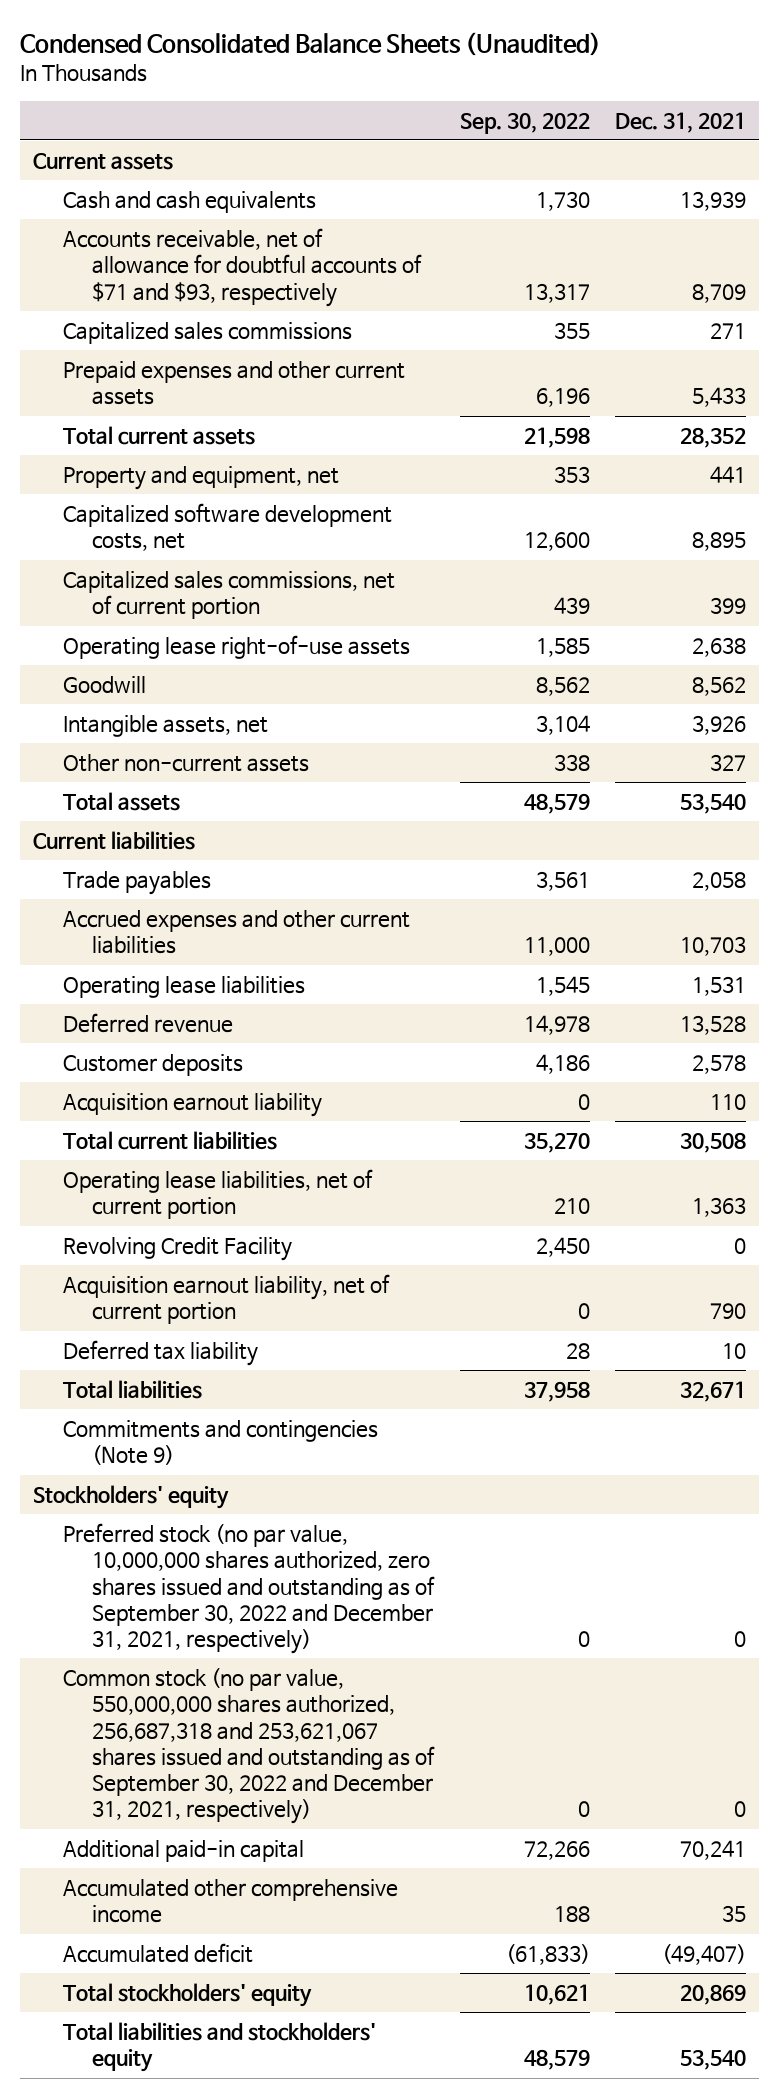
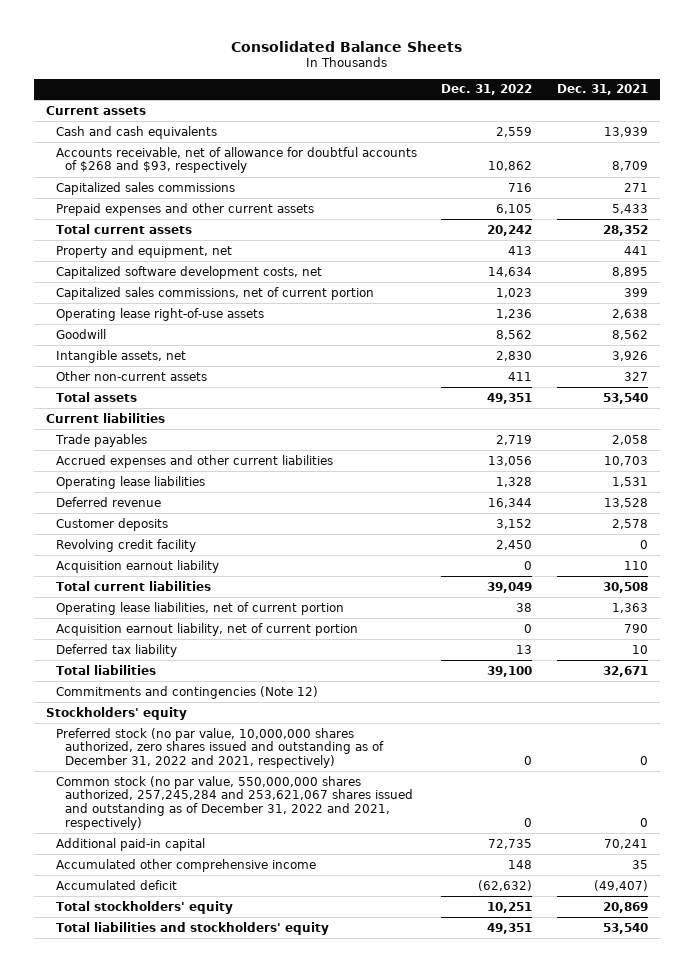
[20,32,602,57] Condensed Consolidated Balance Sheets (Unaudited) -> [230,40,462,52] Consolidated Balance Sheets
[459,112,590,134] Sep. 30, 2022 -> none
none -> [441,84,533,96] Dec. 31, 2022
[62,228,423,307] Accounts receivable, net of allowance for doubtful accounts of $71 and $93, respectively -> [55,146,417,174] Accounts receivable, net of allowance for doubtful accounts of $268 and $93, respectively
none -> [55,538,196,552] Revolving credit facility
[62,1237,292,1262] Revolving Credit Facility -> none
[62,1420,378,1466] Commitments and contingencies (Note 9) -> [55,685,318,699] Commitments and contingencies (Note 12)
[62,1523,436,1655] Preferred stock (no par value, 10,000,000 shares authorized, zero shares issued and outstanding as of September 30, 2022 and December 31, 2021, respectively) -> [55,727,385,769] Preferred stock (no par value, 10,000,000 shares authorized, zero shares issued and outstanding as of December 31, 2022 and 2021, respectively)
[62,1668,436,1825] Common stock (no par value, 550,000,000 shares authorized, 256,687,318 and 253,621,067 shares issued and outstanding as of September 30, 2022 and December 31, 2021, respectively) -> [55,775,414,831] Common stock (no par value, 550,000,000 shares authorized, 257,245,284 and 253,621,067 shares issued and outstanding as of December 31, 2022 and 2021, respectively)

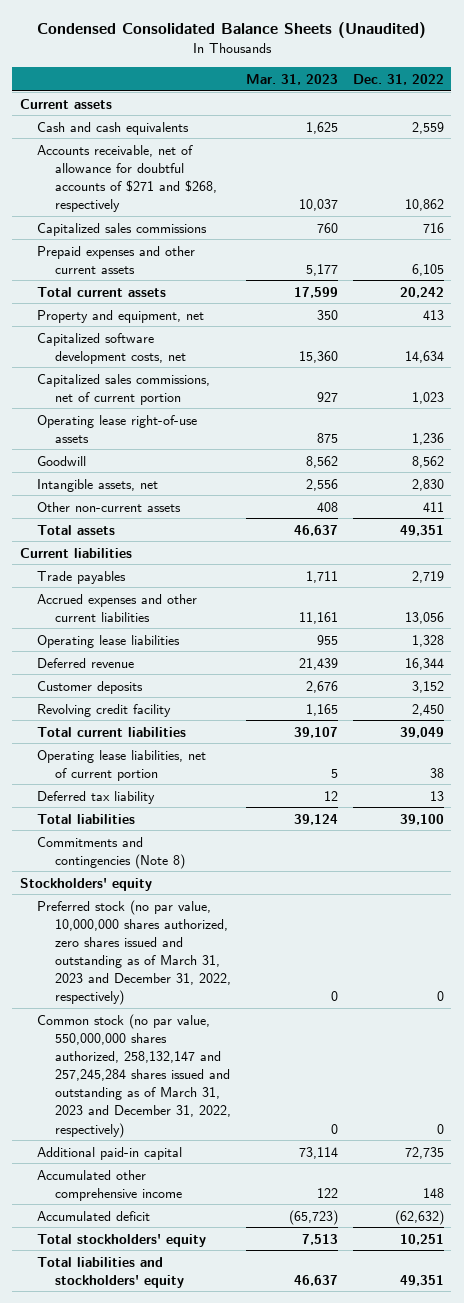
[230,40,462,52] Consolidated Balance Sheets -> [36,22,426,39] Condensed Consolidated Balance Sheets (Unaudited)
[557,84,649,96] Dec. 31, 2021 -> none
none -> [245,73,338,85] Mar. 31, 2023
[55,146,417,174] Accounts receivable, net of allowance for doubtful accounts of $268 and $93, respectively -> [37,144,217,213] Accounts receivable, net of allowance for doubtful accounts of $271 and $268, respectively
[55,559,219,573] Acquisition earnout liability -> none
[55,622,358,636] Acquisition earnout liability, net of current portion -> none
[55,685,318,699] Commitments and contingencies (Note 12) -> [37,836,185,869] Commitments and contingencies (Note 8)
[55,727,385,769] Preferred stock (no par value, 10,000,000 shares authorized, zero shares issued and outstanding as of December 31, 2022 and 2021, respectively) -> [37,899,231,1006] Preferred stock (no par value, 10,000,000 shares authorized, zero shares issued and outstanding as of March 31, 2023 and December 31, 2022, respectively)
[55,775,414,831] Common stock (no par value, 550,000,000 shares authorized, 257,245,284 and 253,621,067 shares issued and outstanding as of December 31, 2022 and 2021, respectively) -> [37,1013,231,1138] Common stock (no par value, 550,000,000 shares authorized, 258,132,147 and 257,245,284 shares issued and outstanding as of March 31, 2023 and December 31, 2022, respectively)

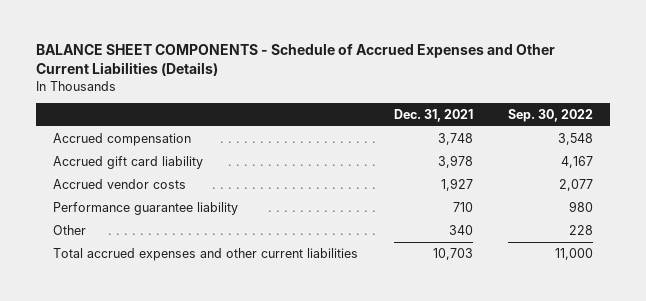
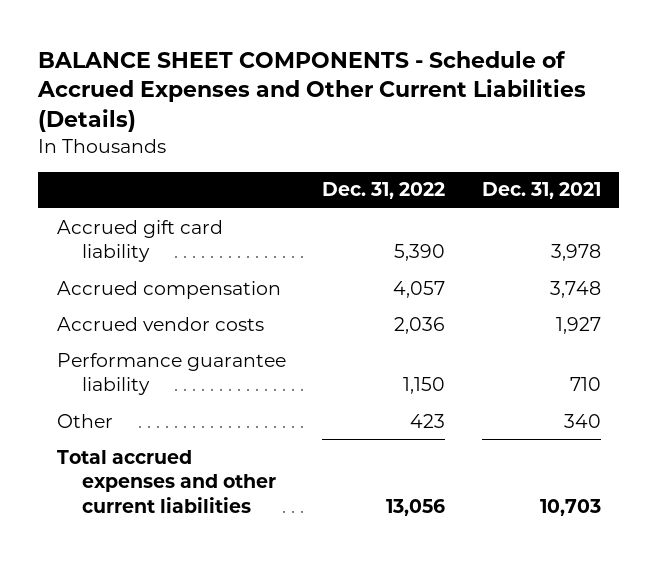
[507,108,593,122] Sep. 30, 2022 -> none
none -> [322,182,446,200] Dec. 31, 2022
[53,132,192,146] Accrued compensation -> [56,280,281,299] Accrued compensation

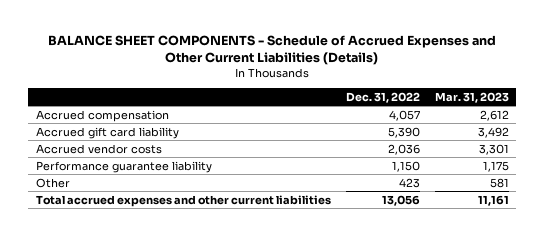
[481,182,601,200] Dec. 31, 2021 -> none
none -> [434,91,509,103] Mar. 31, 2023
[56,219,223,263] Accrued gift card liability -> [35,126,179,139] Accrued gift card liability

